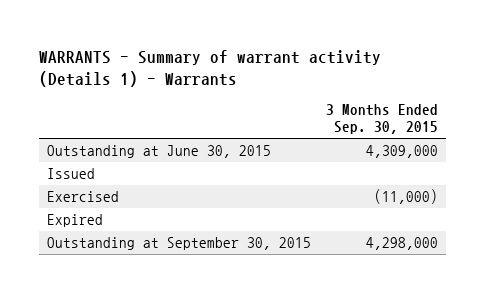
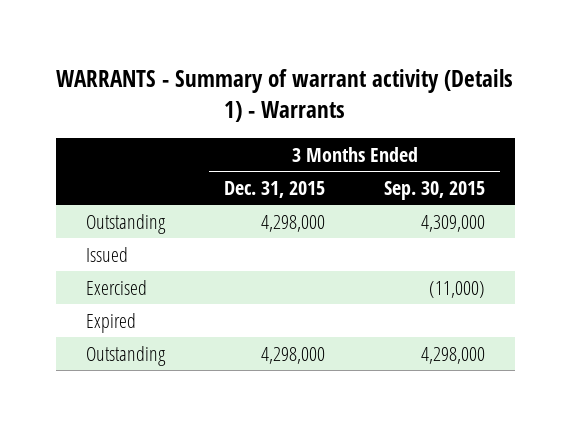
none -> [223,180,325,198] Dec. 31, 2015
[46,145,271,159] Outstanding at June 30, 2015 -> [85,213,166,234] Outstanding
[46,237,311,251] Outstanding at September 30, 2015 -> [85,345,166,366] Outstanding

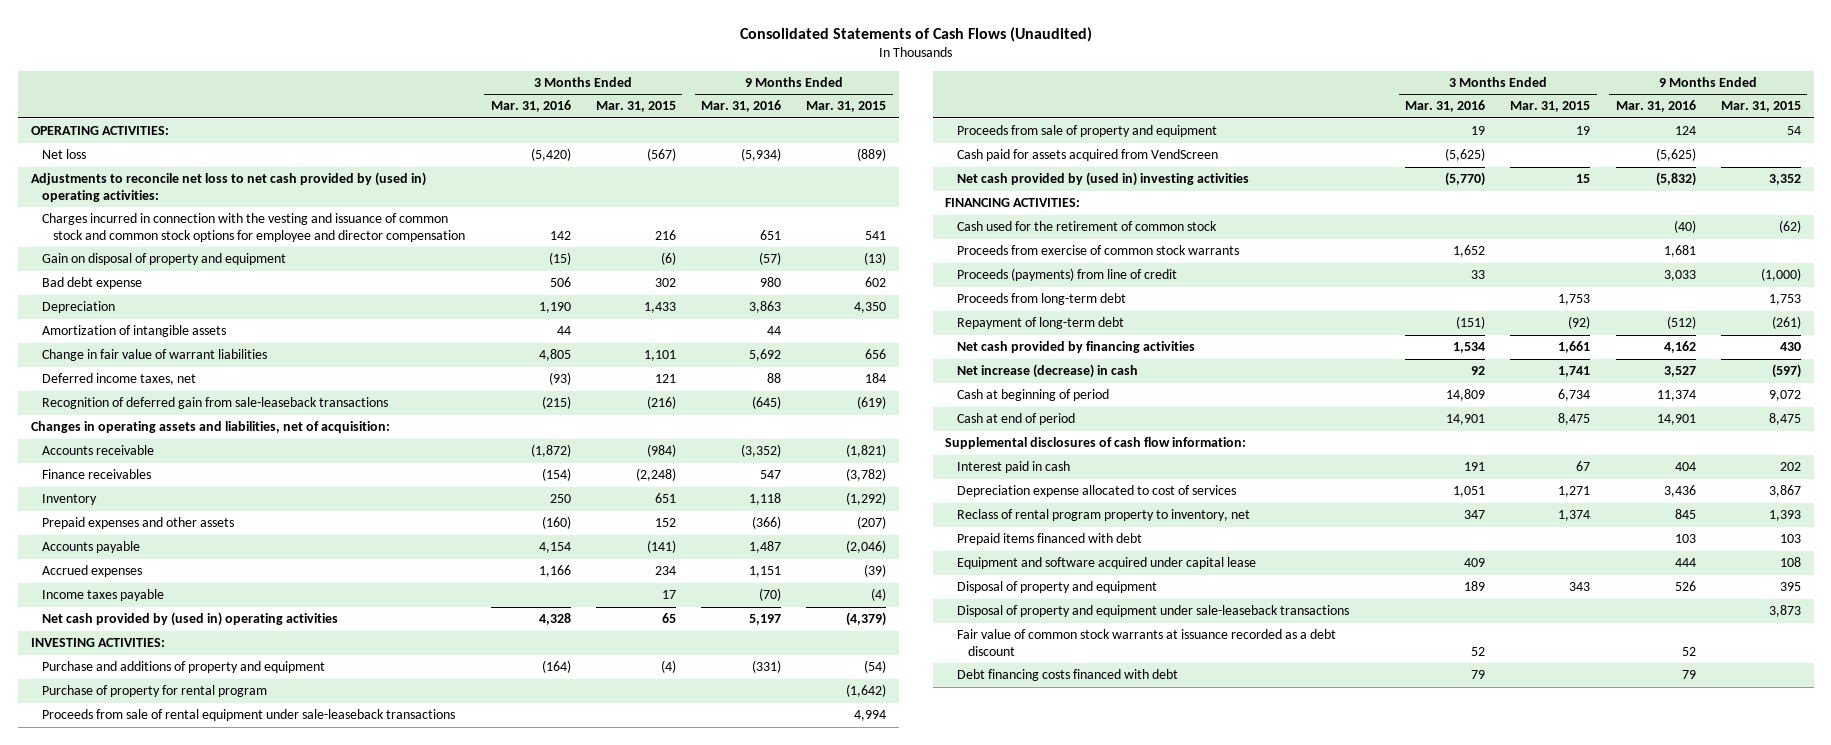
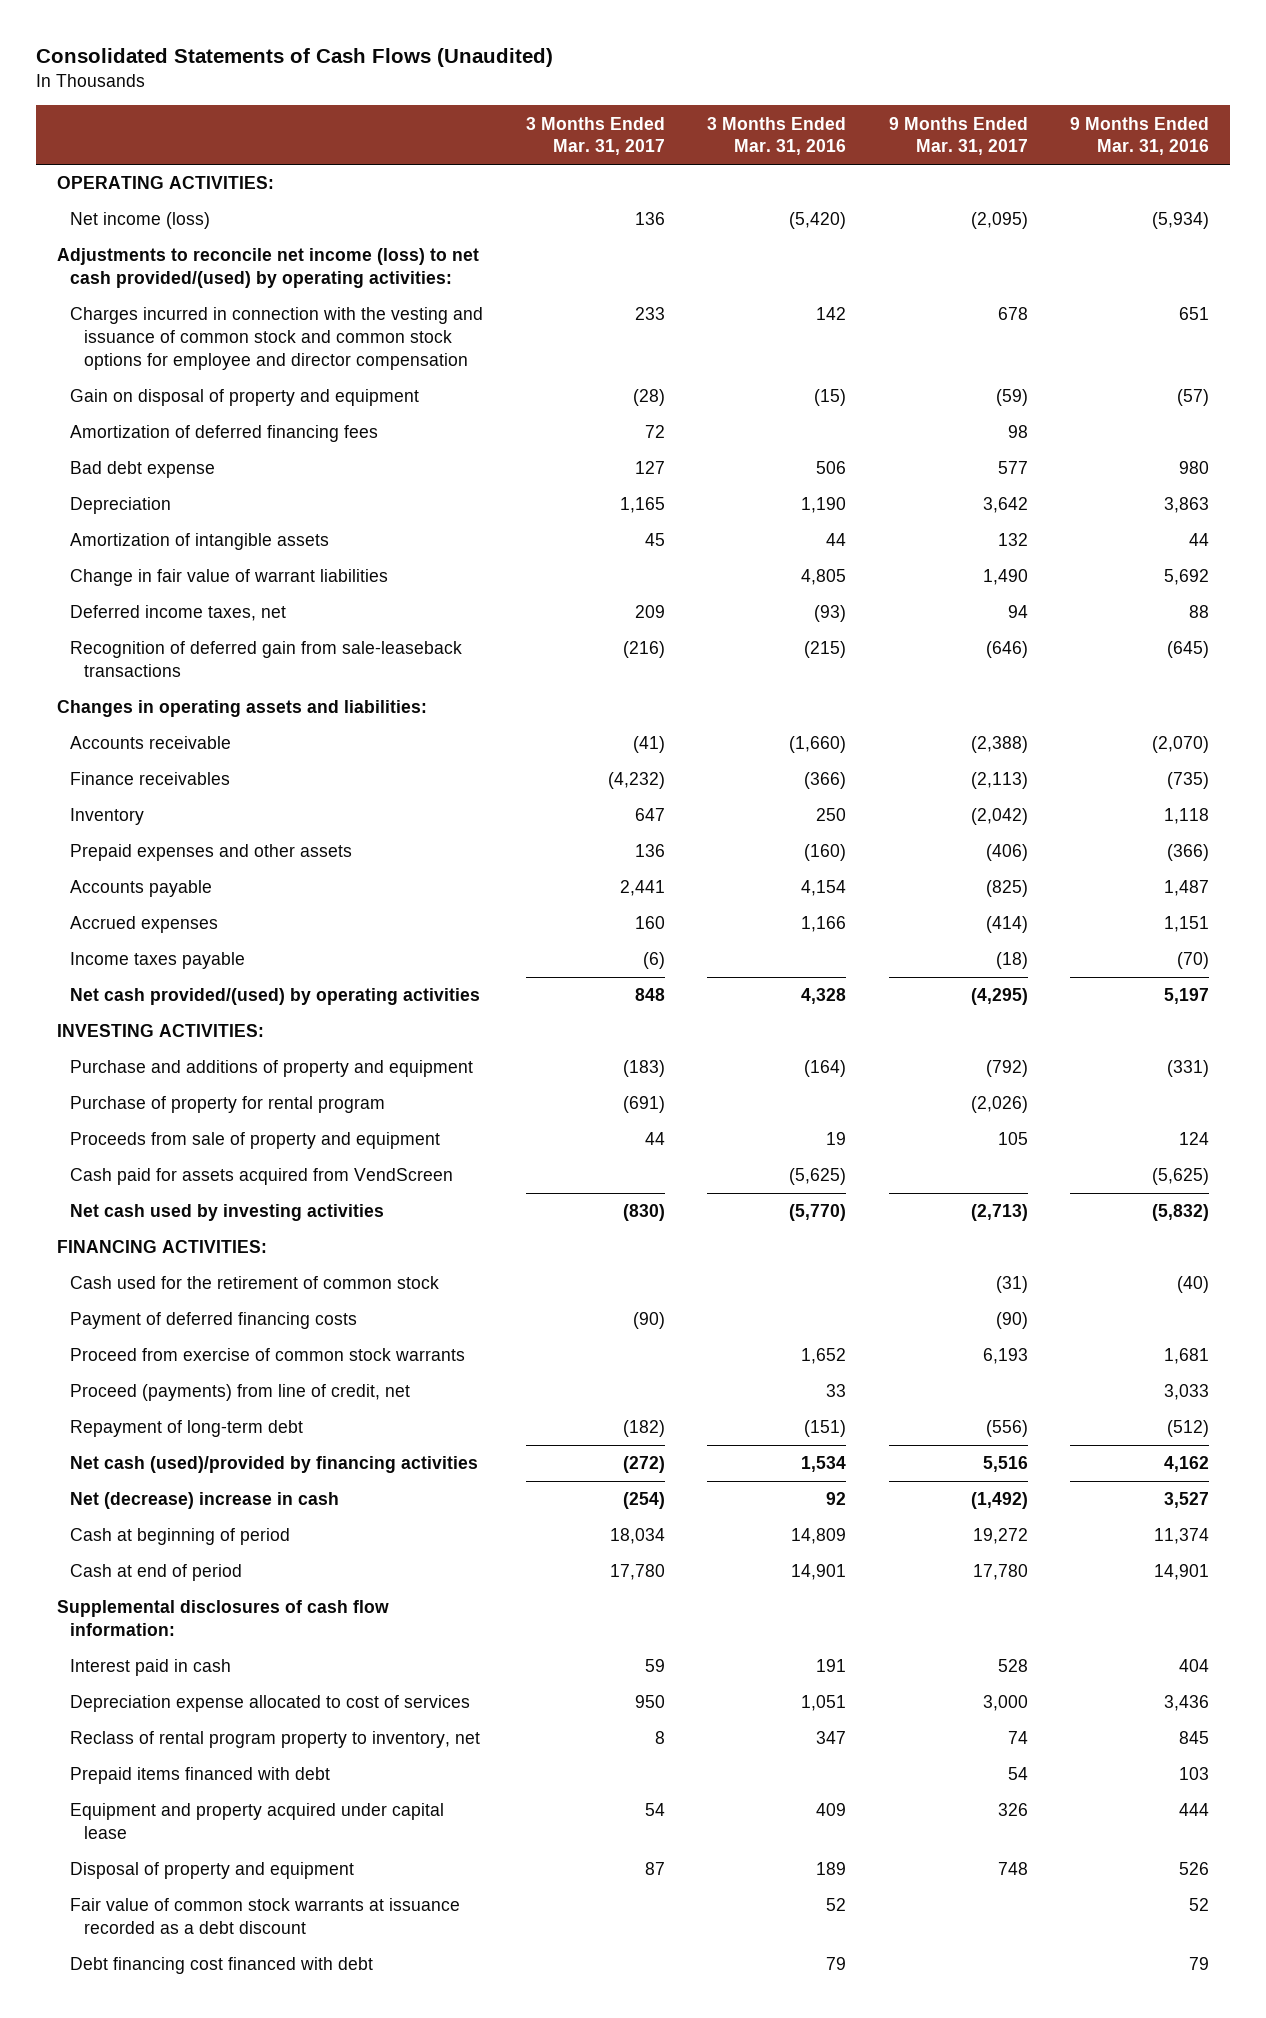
[595,101,676,113] Mar. 31, 2015 -> none
[806,101,887,113] Mar. 31, 2015 -> none
none -> [525,116,665,156] 3 Months Ended Mar. 31, 2017
none -> [888,116,1028,156] 9 Months Ended Mar. 31, 2017
[41,149,86,160] Net loss -> [70,212,211,230] Net income (loss)
[30,172,426,202] Adjustments to reconcile net loss to net cash provided by (used in) operating activities: -> [57,248,480,288] Adjustments to reconcile net income (loss) to net cash provided/(used) by operating activities:
none -> [70,425,379,443] Amortization of deferred financing fees
[30,421,390,434] Changes in operating assets and liabilities, net of acquisition: -> [57,700,428,718] Changes in operating assets and liabilities:
[530,444,571,458] (1,872) -> [789,736,847,754] (1,660)
[740,444,781,458] (3,352) -> [1152,736,1210,754] (2,070)
[541,468,571,482] (154) -> [804,772,847,790] (366)
[759,470,781,480] 547 -> [1167,772,1210,790] (735)
[41,612,338,627] Net cash provided by (used in) operating activities -> [70,988,481,1006] Net cash provided/(used) by operating activities
[41,709,455,722] Proceeds from sale of rental equipment under sale-leaseback transactions -> none
[956,172,1249,187] Net cash provided by (used in) investing activities -> [70,1204,385,1222] Net cash used by investing activities
[956,293,1126,306] Proceeds from long-term debt -> none
none -> [70,1312,358,1330] Payment of deferred financing costs
[956,245,1239,256] Proceeds from exercise of common stock warrants -> [70,1348,466,1362] Proceed from exercise of common stock warrants
[956,268,1177,282] Proceeds (payments) from line of credit -> [70,1384,411,1402] Proceed (payments) from line of credit, net
[956,341,1195,354] Net cash provided by financing activities -> [70,1456,479,1474] Net cash (used)/provided by financing activities
[956,364,1138,379] Net increase (decrease) in cash -> [70,1492,340,1510] Net (decrease) increase in cash
[956,557,1256,570] Equipment and software acquired under capital lease -> [70,1803,445,1839] Equipment and property acquired under capital lease
[956,605,1349,618] Disposal of property and equipment under sale-leaseback transactions -> none
[956,669,1178,682] Debt financing costs financed with debt -> [70,1957,374,1975] Debt financing cost financed with debt

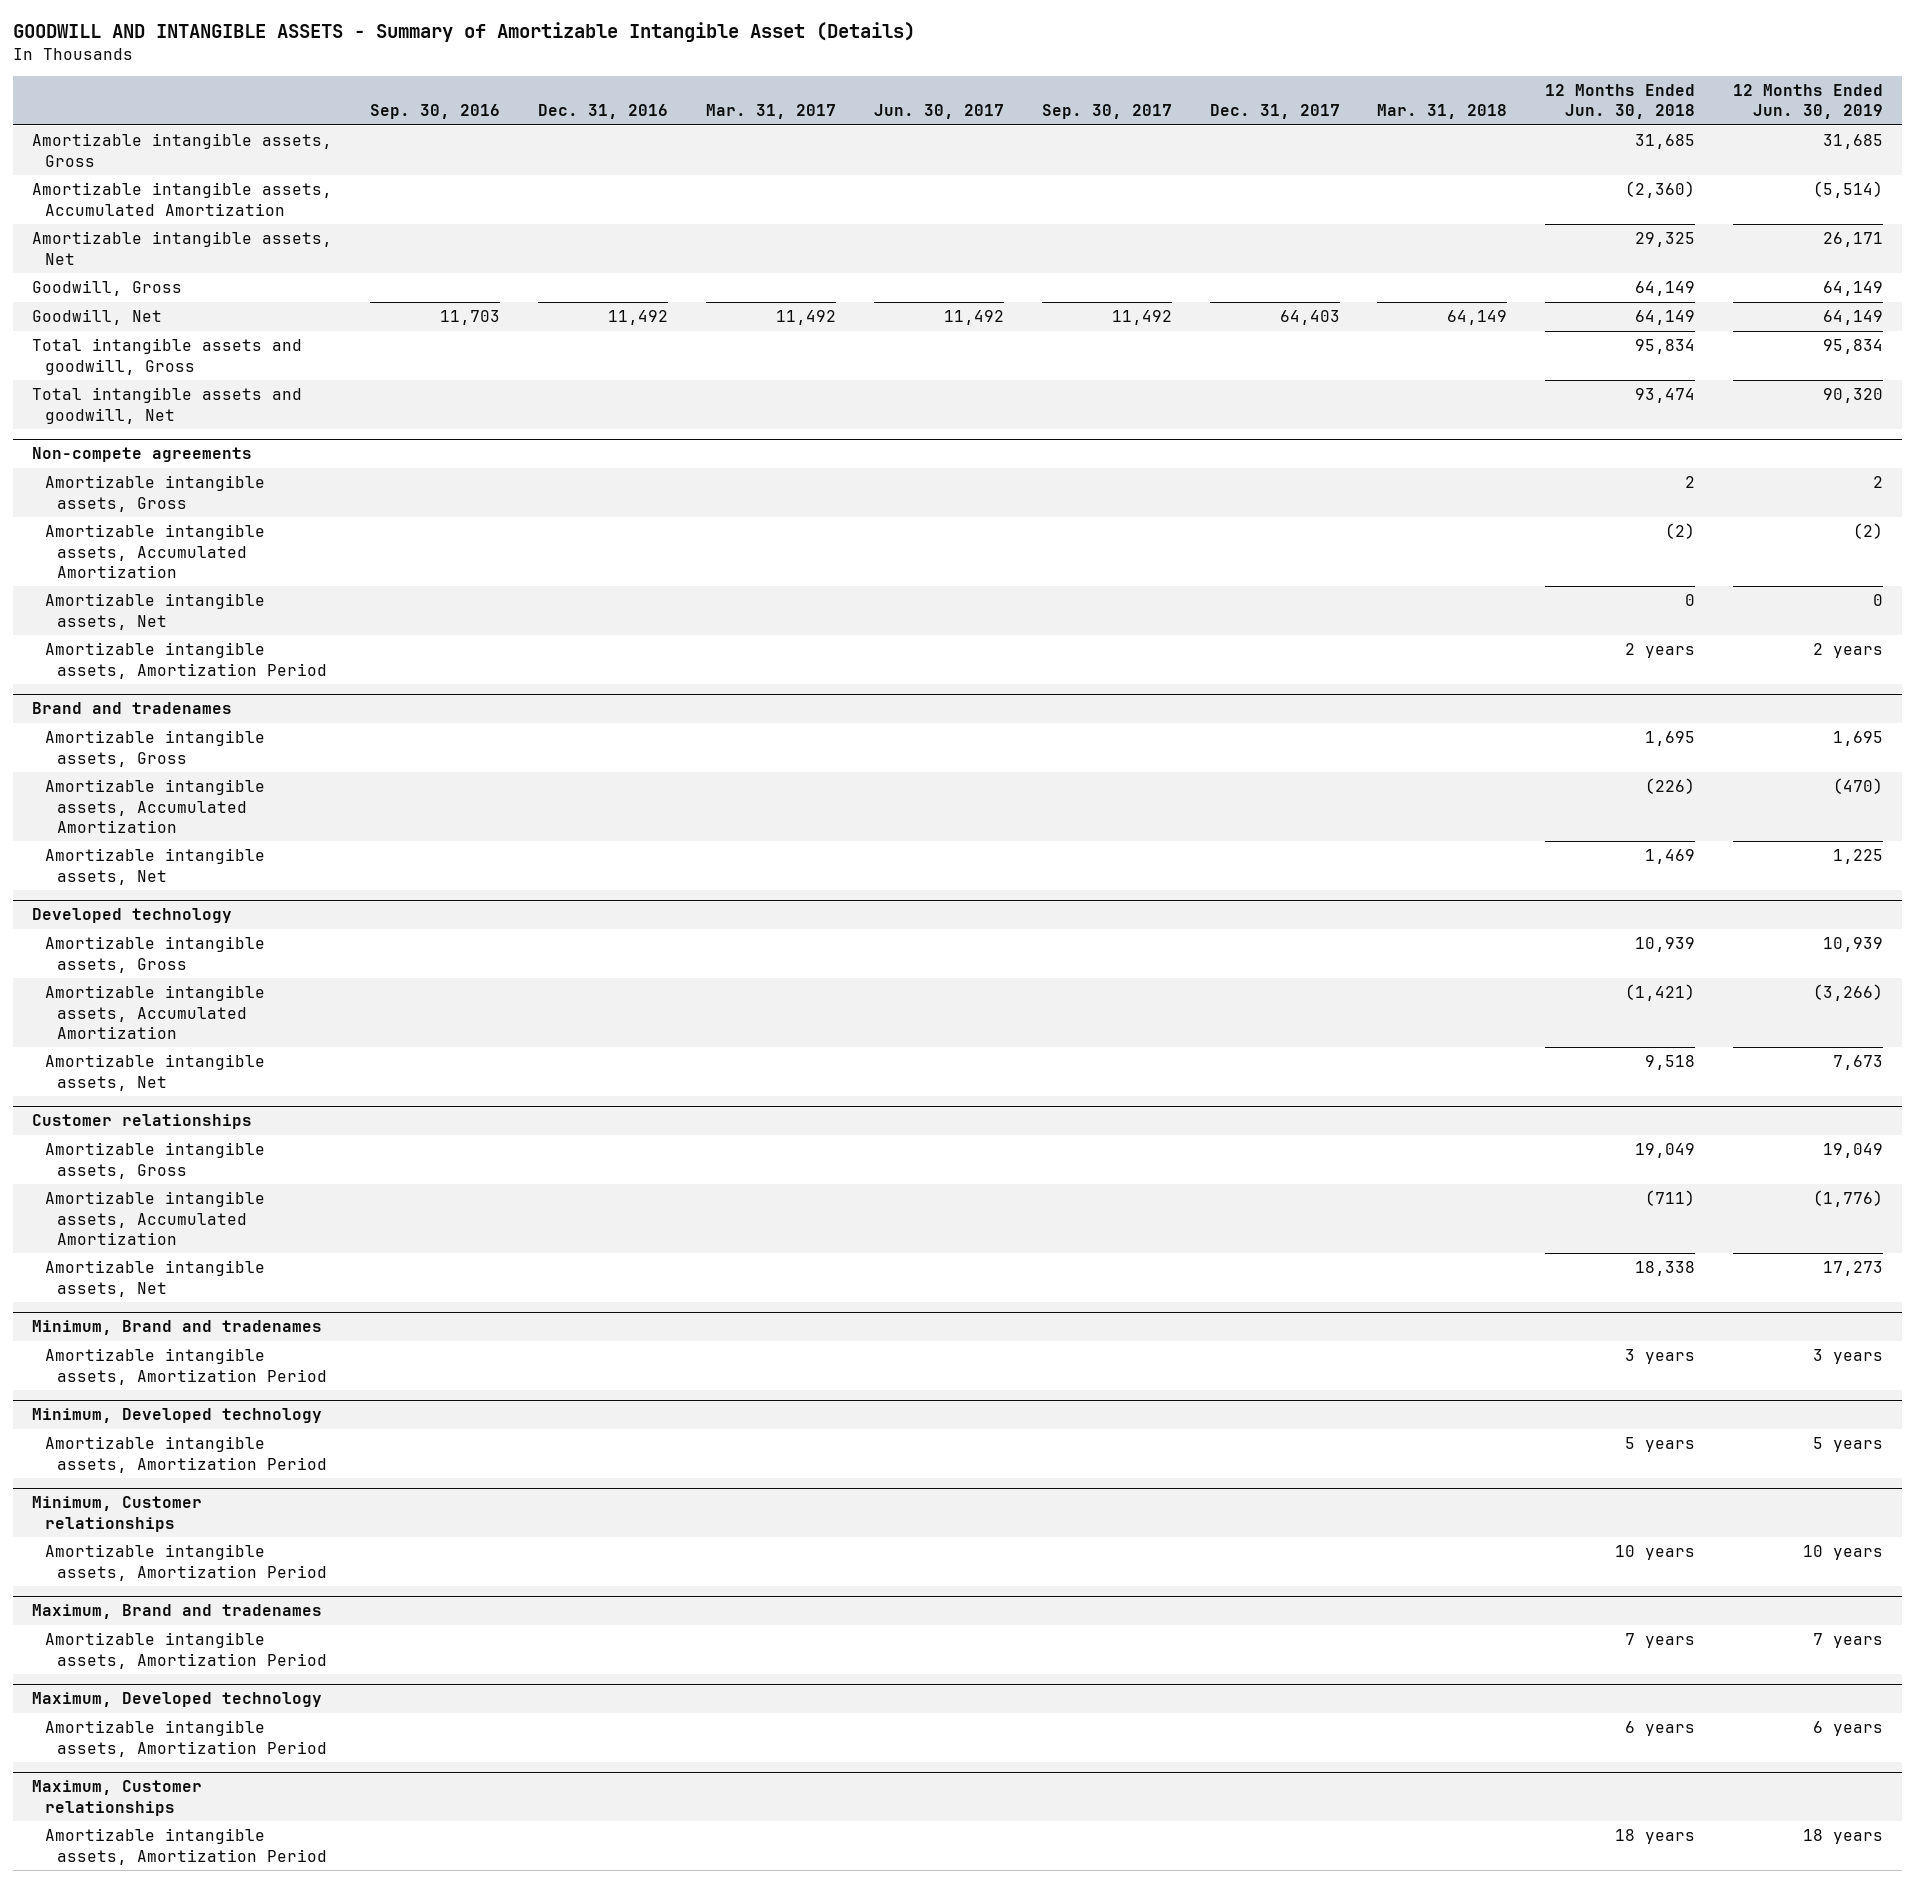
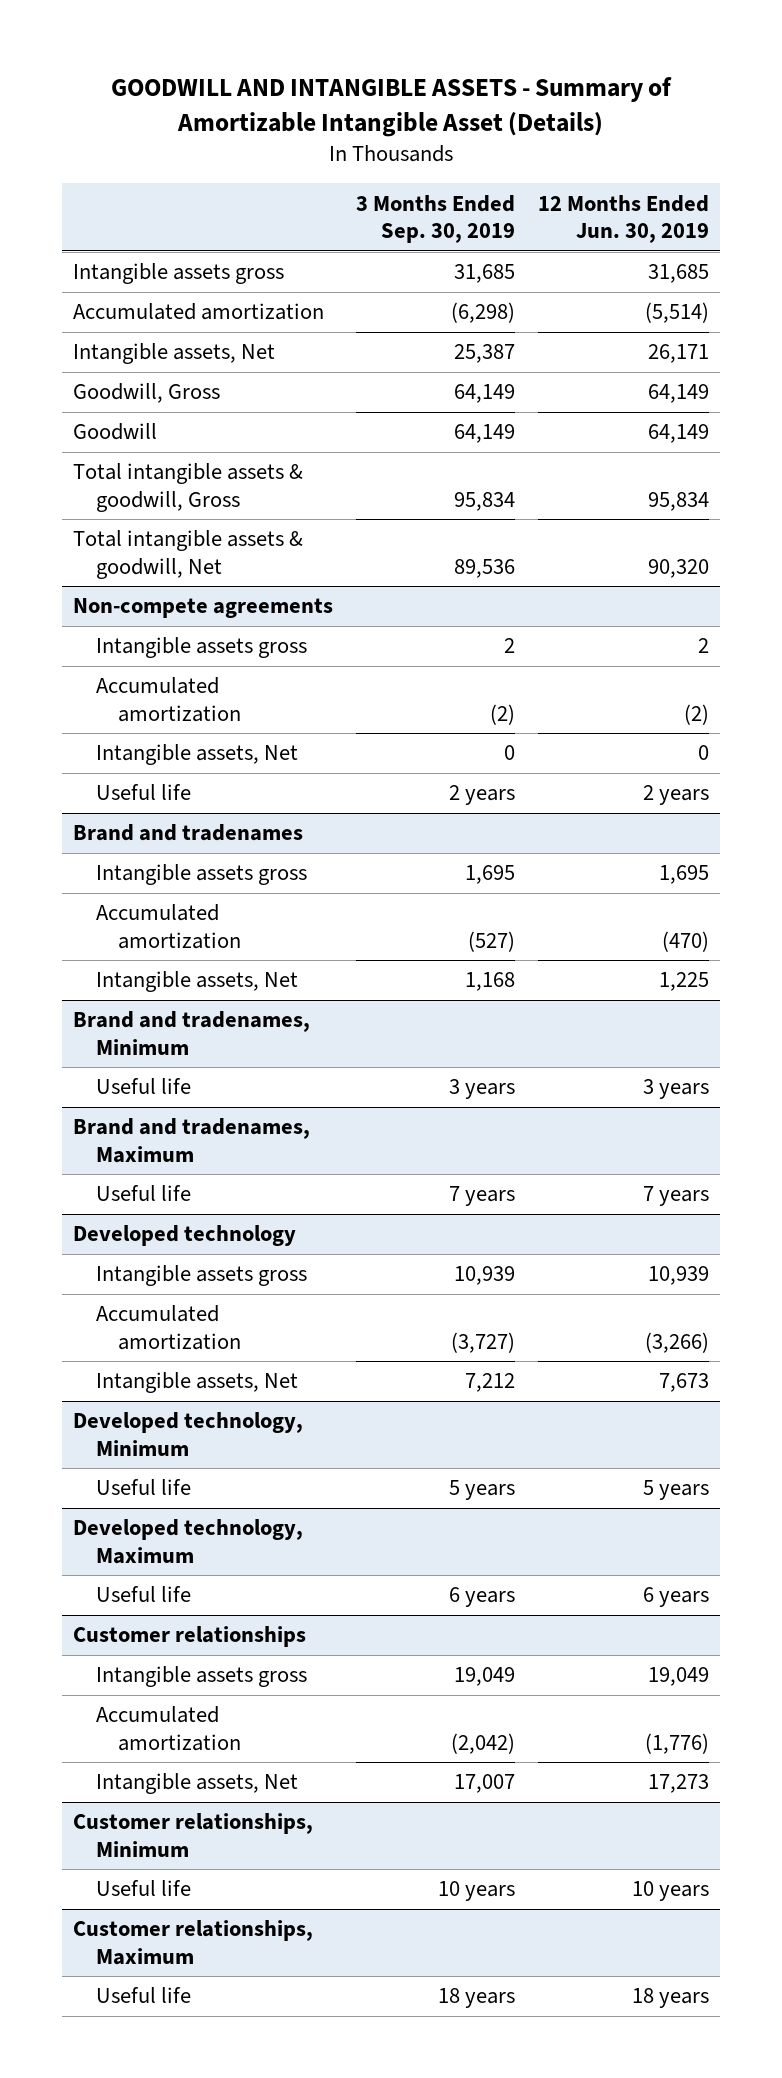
[370,104,501,120] Sep. 30, 2016 -> none
[537,104,668,120] Dec. 31, 2016 -> none
[705,104,836,120] Mar. 31, 2017 -> none
[873,104,1004,120] Jun. 30, 2017 -> none
[1041,104,1172,120] Sep. 30, 2017 -> none
[1209,104,1340,120] Dec. 31, 2017 -> none
[1377,104,1508,120] Mar. 31, 2018 -> none
[1545,83,1696,120] 12 Months Ended Jun. 30, 2018 -> none
none -> [355,194,515,244] 3 Months Ended Sep. 30, 2019
[32,133,333,167] Amortizable intangible assets, Gross -> [73,263,285,285] Intangible assets gross
[32,182,333,216] Amortizable intangible assets, Accumulated Amortization -> [73,303,325,321] Accumulated amortization
[32,231,333,265] Amortizable intangible assets, Net -> [73,343,276,365] Intangible assets, Net
[32,309,163,326] Goodwill, Net -> [73,423,158,441] Goodwill
[32,338,303,375] Total intangible assets and goodwill, Gross -> [73,463,304,512] Total intangible assets & goodwill, Gross
[32,387,303,424] Total intangible assets and goodwill, Net -> [73,530,304,579] Total intangible assets & goodwill, Net
[44,475,265,512] Amortizable intangible assets, Gross -> [95,637,307,659] Intangible assets gross
[44,524,265,578] Amortizable intangible assets, Accumulated Amortization -> [95,677,242,722] Accumulated amortization
[44,593,265,630] Amortizable intangible assets, Net -> [95,744,298,766] Intangible assets, Net
[44,642,328,679] Amortizable intangible assets, Amortization Period -> [95,784,191,801] Useful life
[44,730,265,767] Amortizable intangible assets, Gross -> [95,864,307,886] Intangible assets gross
[44,779,265,833] Amortizable intangible assets, Accumulated Amortization -> [95,904,242,949] Accumulated amortization
[44,848,265,885] Amortizable intangible assets, Net -> [95,971,298,993] Intangible assets, Net
none -> [73,1011,311,1055] Brand and tradenames, Minimum
none -> [95,1078,191,1095] Useful life
none -> [73,1118,311,1163] Brand and tradenames, Maximum
none -> [95,1185,191,1202] Useful life
[44,936,265,973] Amortizable intangible assets, Gross -> [95,1265,307,1287] Intangible assets gross
[44,985,265,1039] Amortizable intangible assets, Accumulated Amortization -> [95,1305,242,1350] Accumulated amortization
[44,1054,265,1091] Amortizable intangible assets, Net -> [95,1372,298,1394] Intangible assets, Net
none -> [73,1412,304,1456] Developed technology, Minimum
none -> [95,1479,191,1496] Useful life
none -> [73,1519,304,1564] Developed technology, Maximum
none -> [95,1586,191,1603] Useful life
[32,1320,323,1336] Minimum, Brand and tradenames -> none
[44,1348,328,1385] Amortizable intangible assets, Amortization Period -> none
[32,1408,323,1424] Minimum, Developed technology -> none
[44,1436,328,1473] Amortizable intangible assets, Amortization Period -> none
[44,1544,328,1581] Amortizable intangible assets, Amortization Period -> none
[32,1604,323,1620] Maximum, Brand and tradenames -> none
[44,1632,328,1669] Amortizable intangible assets, Amortization Period -> none
[32,1692,323,1708] Maximum, Developed technology -> none
[44,1720,328,1757] Amortizable intangible assets, Amortization Period -> none
[44,1828,328,1865] Amortizable intangible assets, Amortization Period -> none
[44,1142,265,1179] Amortizable intangible assets, Gross -> [95,1666,307,1688] Intangible assets gross
[44,1191,265,1245] Amortizable intangible assets, Accumulated Amortization -> [95,1706,242,1751] Accumulated amortization
[44,1260,265,1297] Amortizable intangible assets, Net -> [95,1773,298,1795] Intangible assets, Net
[32,1496,203,1532] Minimum, Customer relationships -> [73,1813,314,1857] Customer relationships, Minimum
none -> [95,1880,191,1897] Useful life
[32,1780,203,1816] Maximum, Customer relationships -> [73,1920,314,1965] Customer relationships, Maximum
none -> [95,1987,191,2004] Useful life

